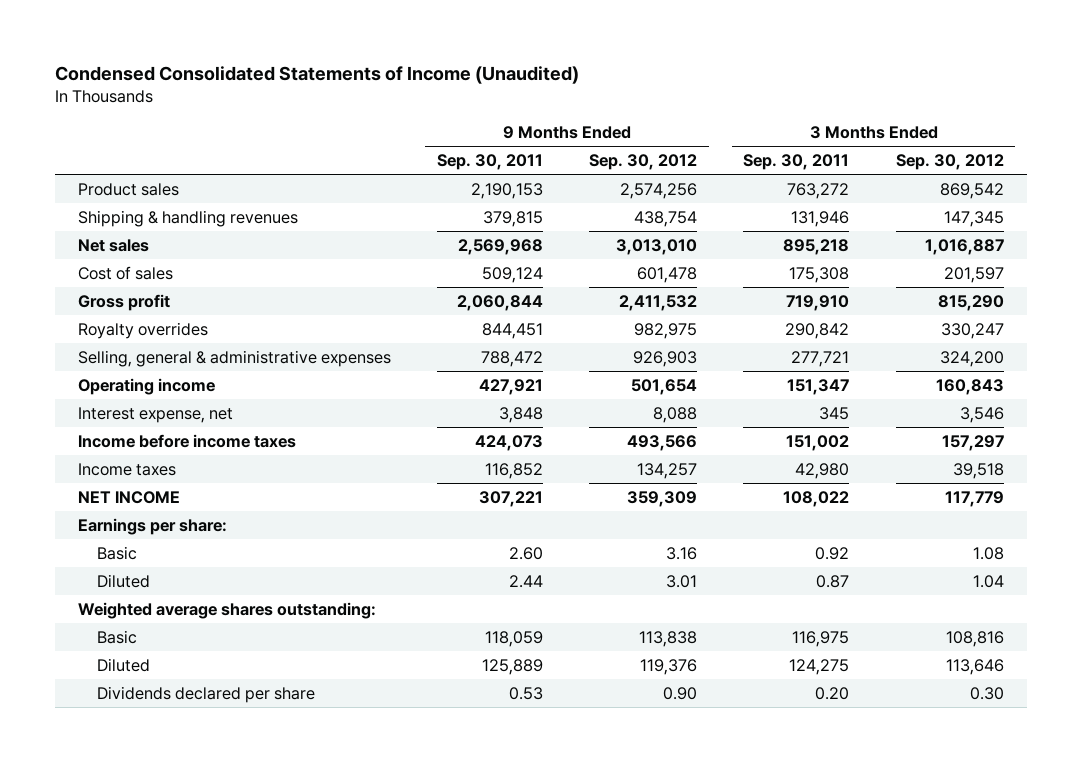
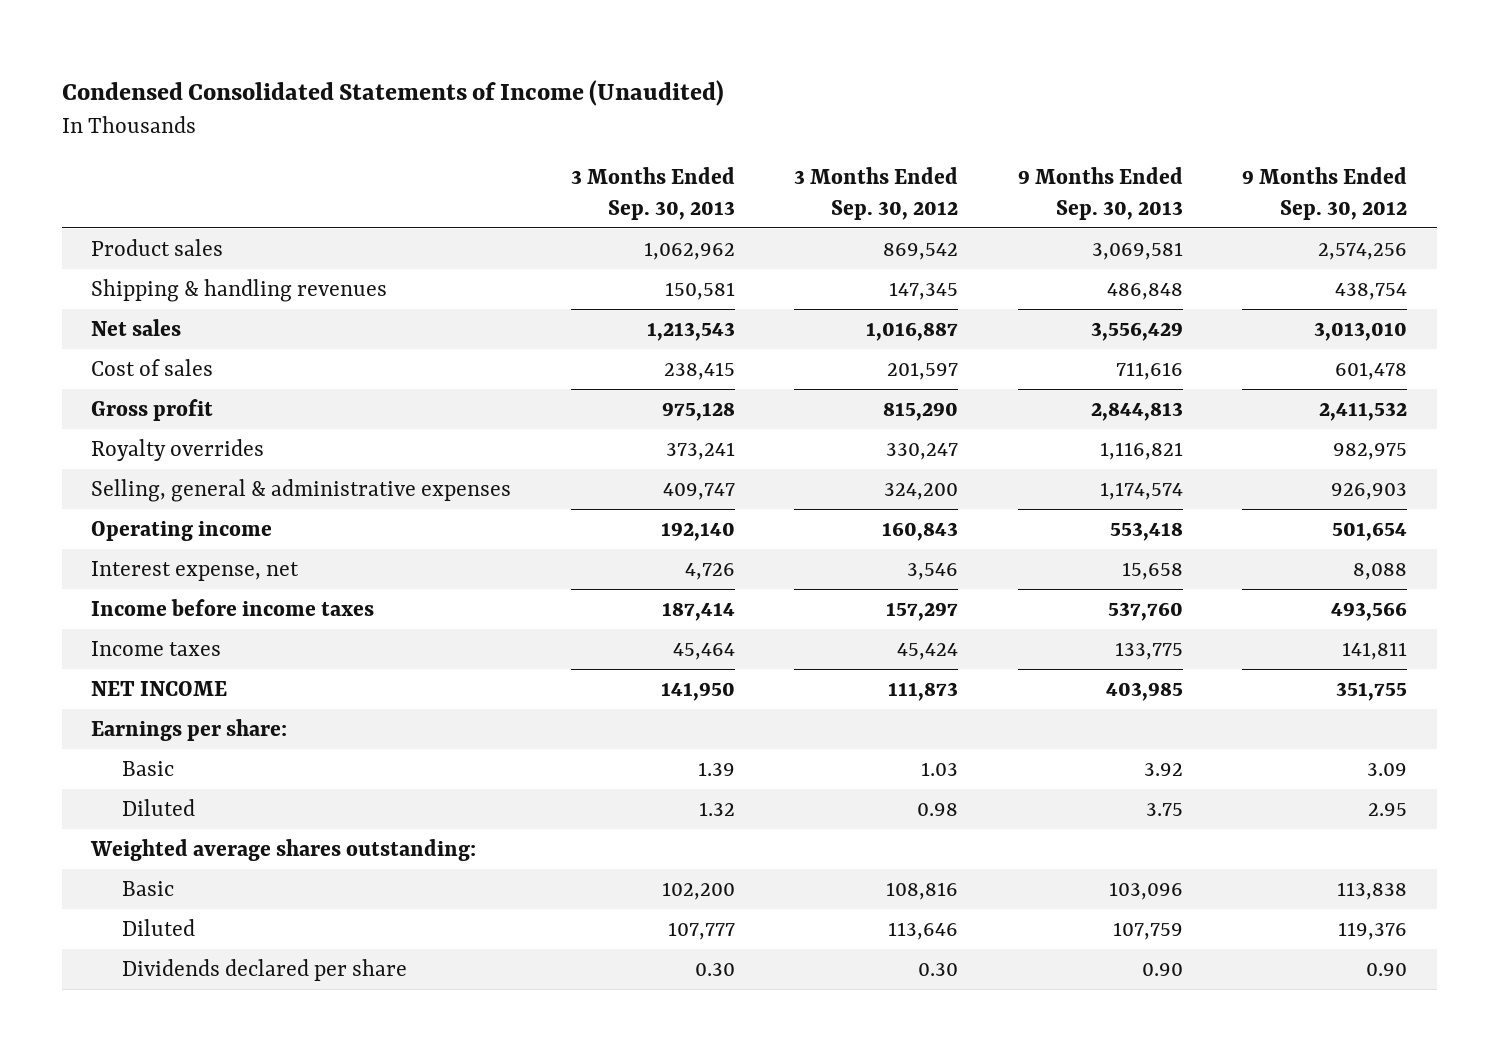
[437,153,544,170] Sep. 30, 2011 -> none
[743,153,850,170] Sep. 30, 2011 -> none
none -> [570,167,735,220] 3 Months Ended Sep. 30, 2013
none -> [1017,167,1183,220] 9 Months Ended Sep. 30, 2013
[637,462,698,479] 134,257 -> [1342,642,1408,661] 141,811
[952,462,1004,479] 39,518 -> [897,643,959,661] 45,424
[627,490,698,507] 359,309 -> [1336,682,1408,702] 351,755
[944,490,1004,507] 117,779 -> [888,682,959,702] 111,873
[666,546,698,560] 3.16 -> [1367,763,1408,777] 3.09
[972,546,1004,560] 1.08 -> [921,762,959,777] 1.03
[666,574,698,588] 3.01 -> [1368,803,1408,817] 2.95
[972,574,1004,588] 1.04 -> [917,803,959,817] 0.98

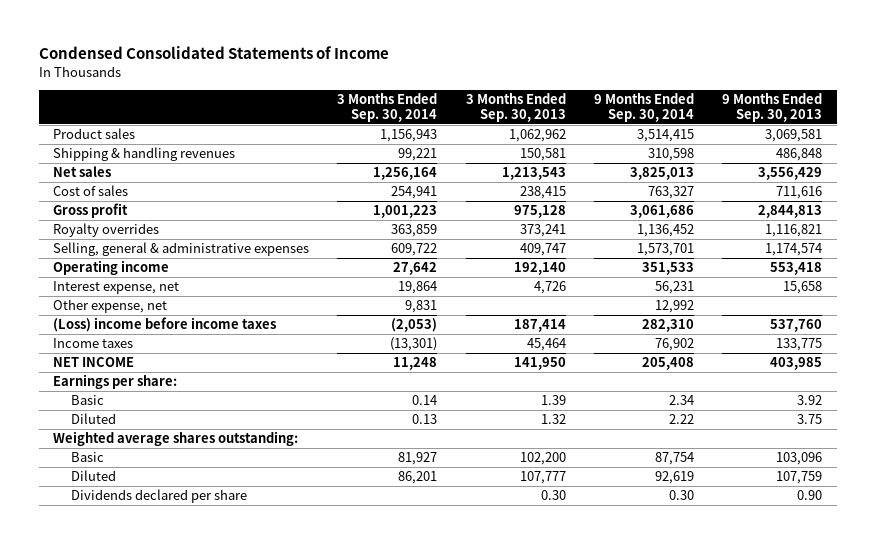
[61,79,724,106] Condensed Consolidated Statements of Income (Unaudited) -> [38,46,389,60] Condensed Consolidated Statements of Income
[794,167,959,220] 3 Months Ended Sep. 30, 2012 -> none
[1242,167,1408,220] 9 Months Ended Sep. 30, 2012 -> none
none -> [337,92,438,123] 3 Months Ended Sep. 30, 2014
none -> [593,92,694,123] 9 Months Ended Sep. 30, 2014
none -> [52,299,167,314] Other expense, net
[91,599,375,617] Income before income taxes -> [52,317,276,333] (Loss) income before income taxes

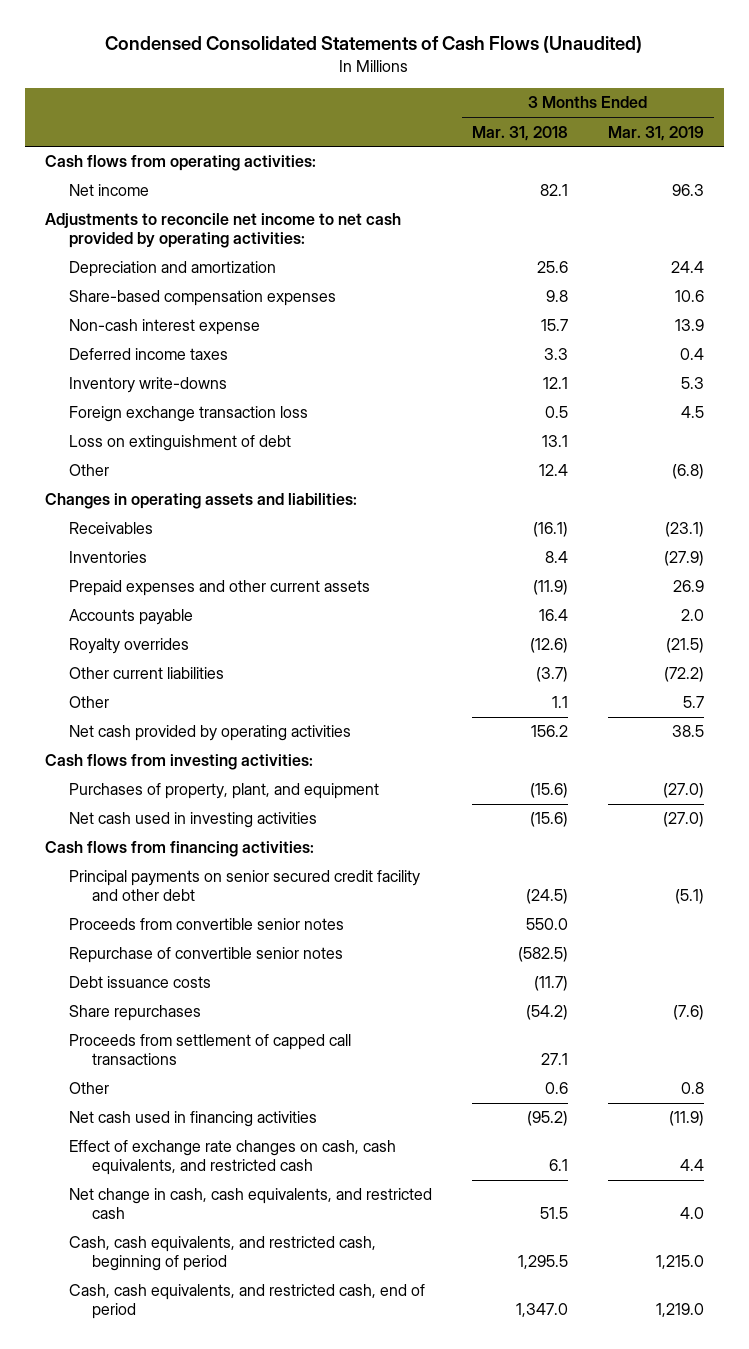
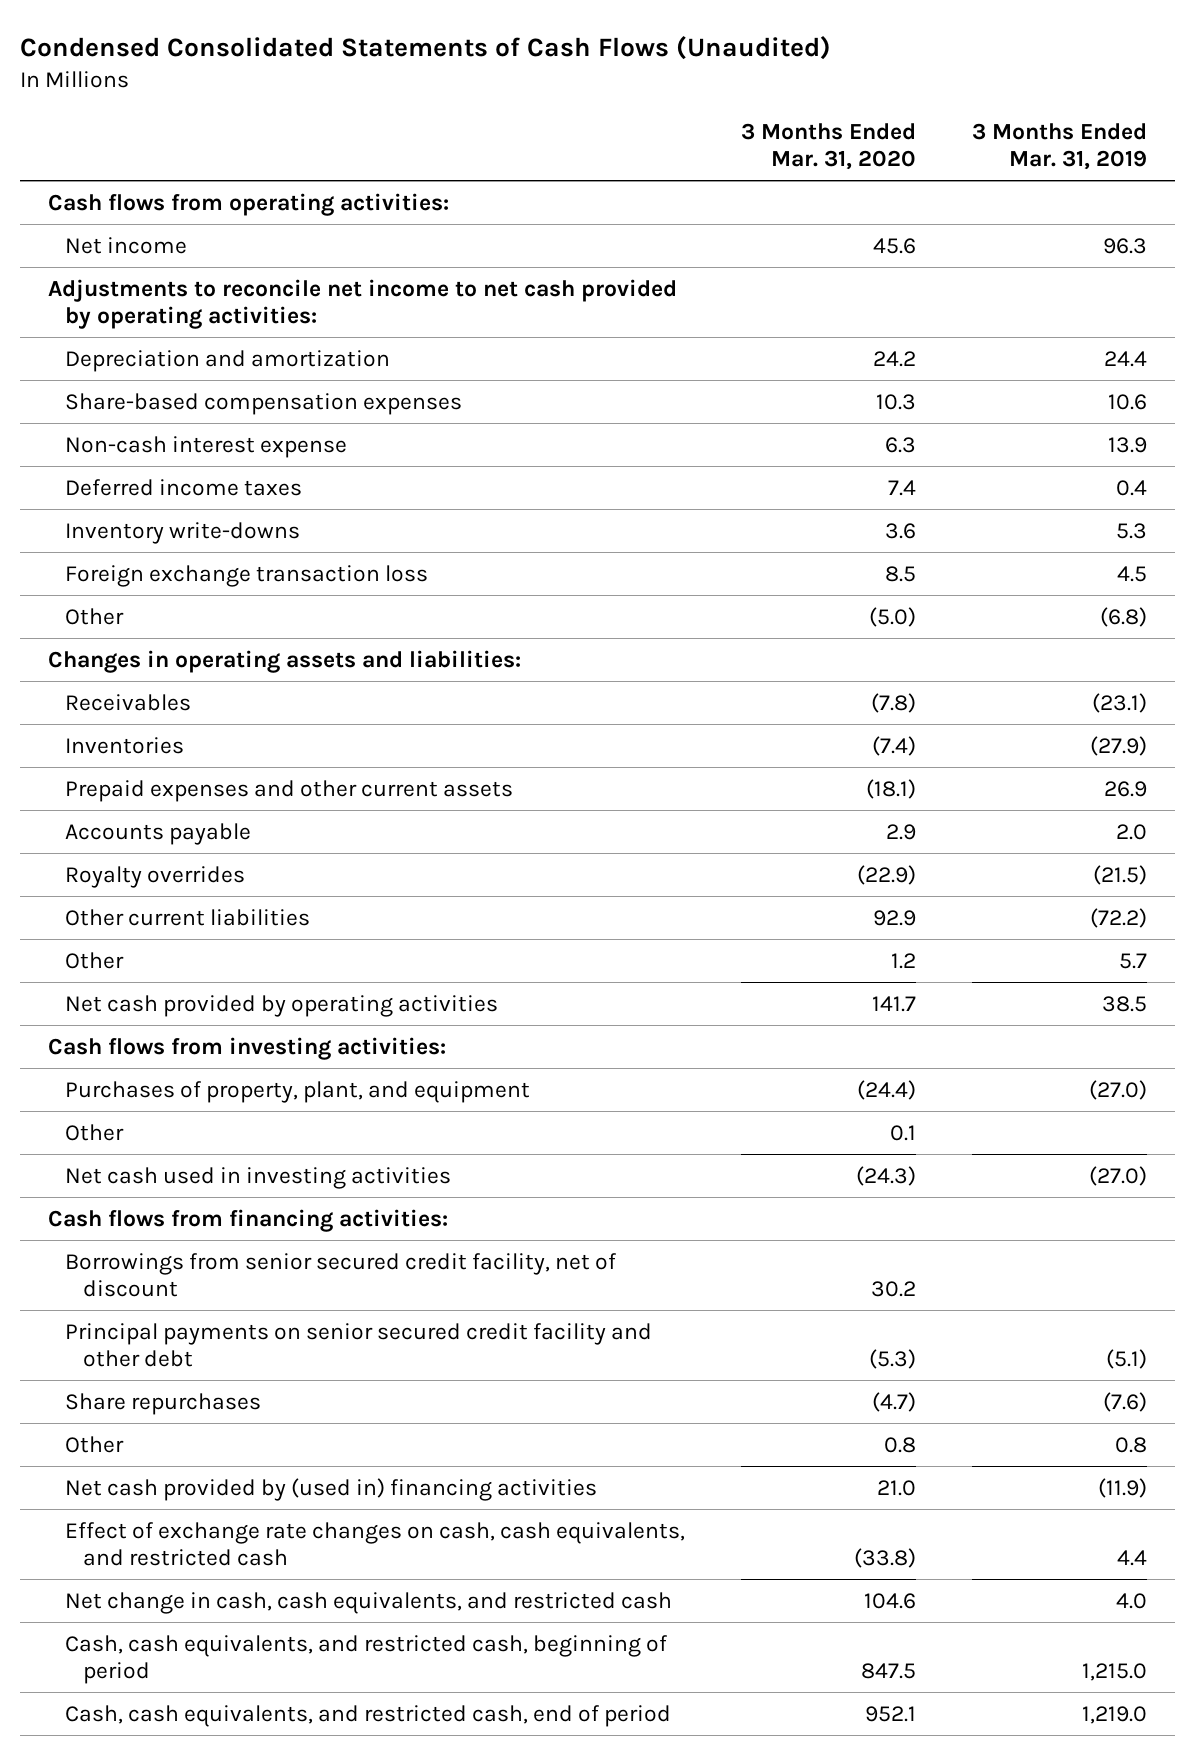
[471,125,568,141] Mar. 31, 2018 -> none
none -> [741,123,917,171] 3 Months Ended Mar. 31, 2020
[68,435,291,452] Loss on extinguishment of debt -> none
none -> [65,1123,125,1141] Other
none -> [65,1252,617,1297] Borrowings from senior secured credit facility, net of discount
[68,918,344,931] Proceeds from convertible senior notes -> none
[68,947,343,964] Repurchase of convertible senior notes -> none
[68,976,211,989] Debt issuance costs -> none
[68,1034,351,1066] Proceeds from settlement of capped call transactions -> none
[68,1111,317,1128] Net cash used in financing activities -> [65,1477,598,1501] Net cash provided by (used in) financing activities

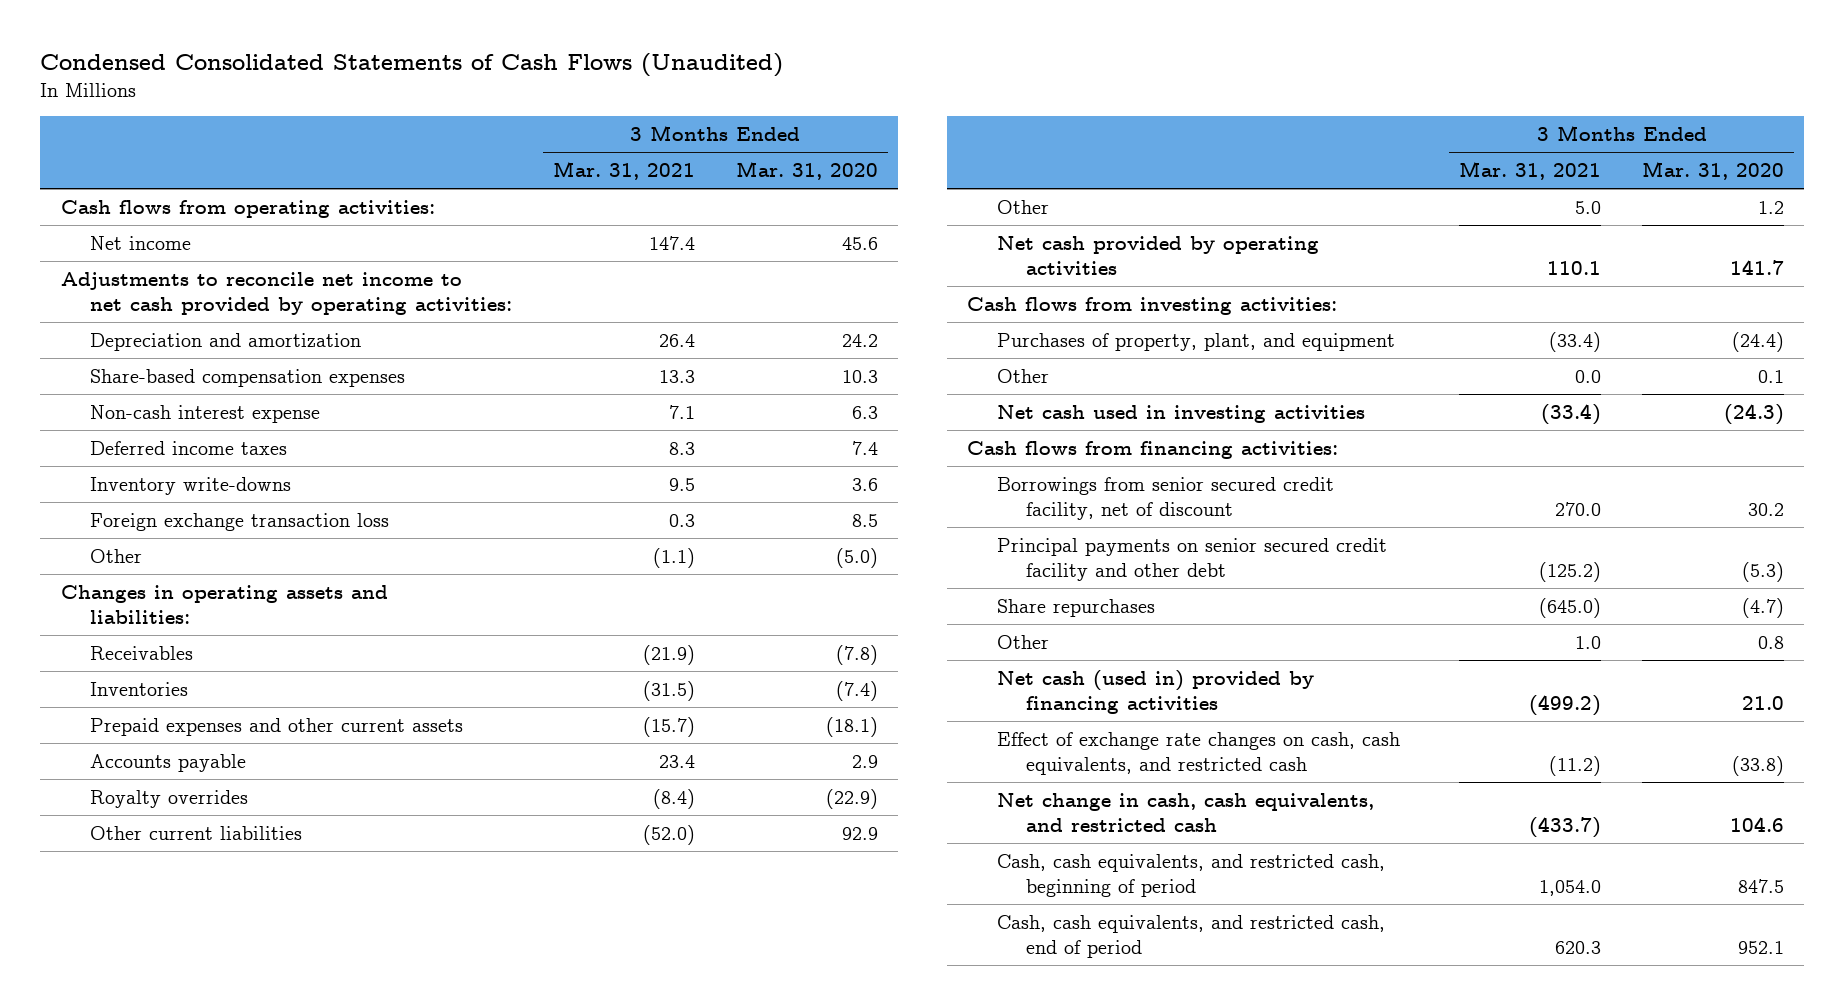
[971,123,1147,171] 3 Months Ended Mar. 31, 2019 -> none
none -> [552,160,695,180] Mar. 31, 2021
[65,1477,598,1501] Net cash provided by (used in) financing activities -> [996,669,1314,714] Net cash (used in) provided by financing activities

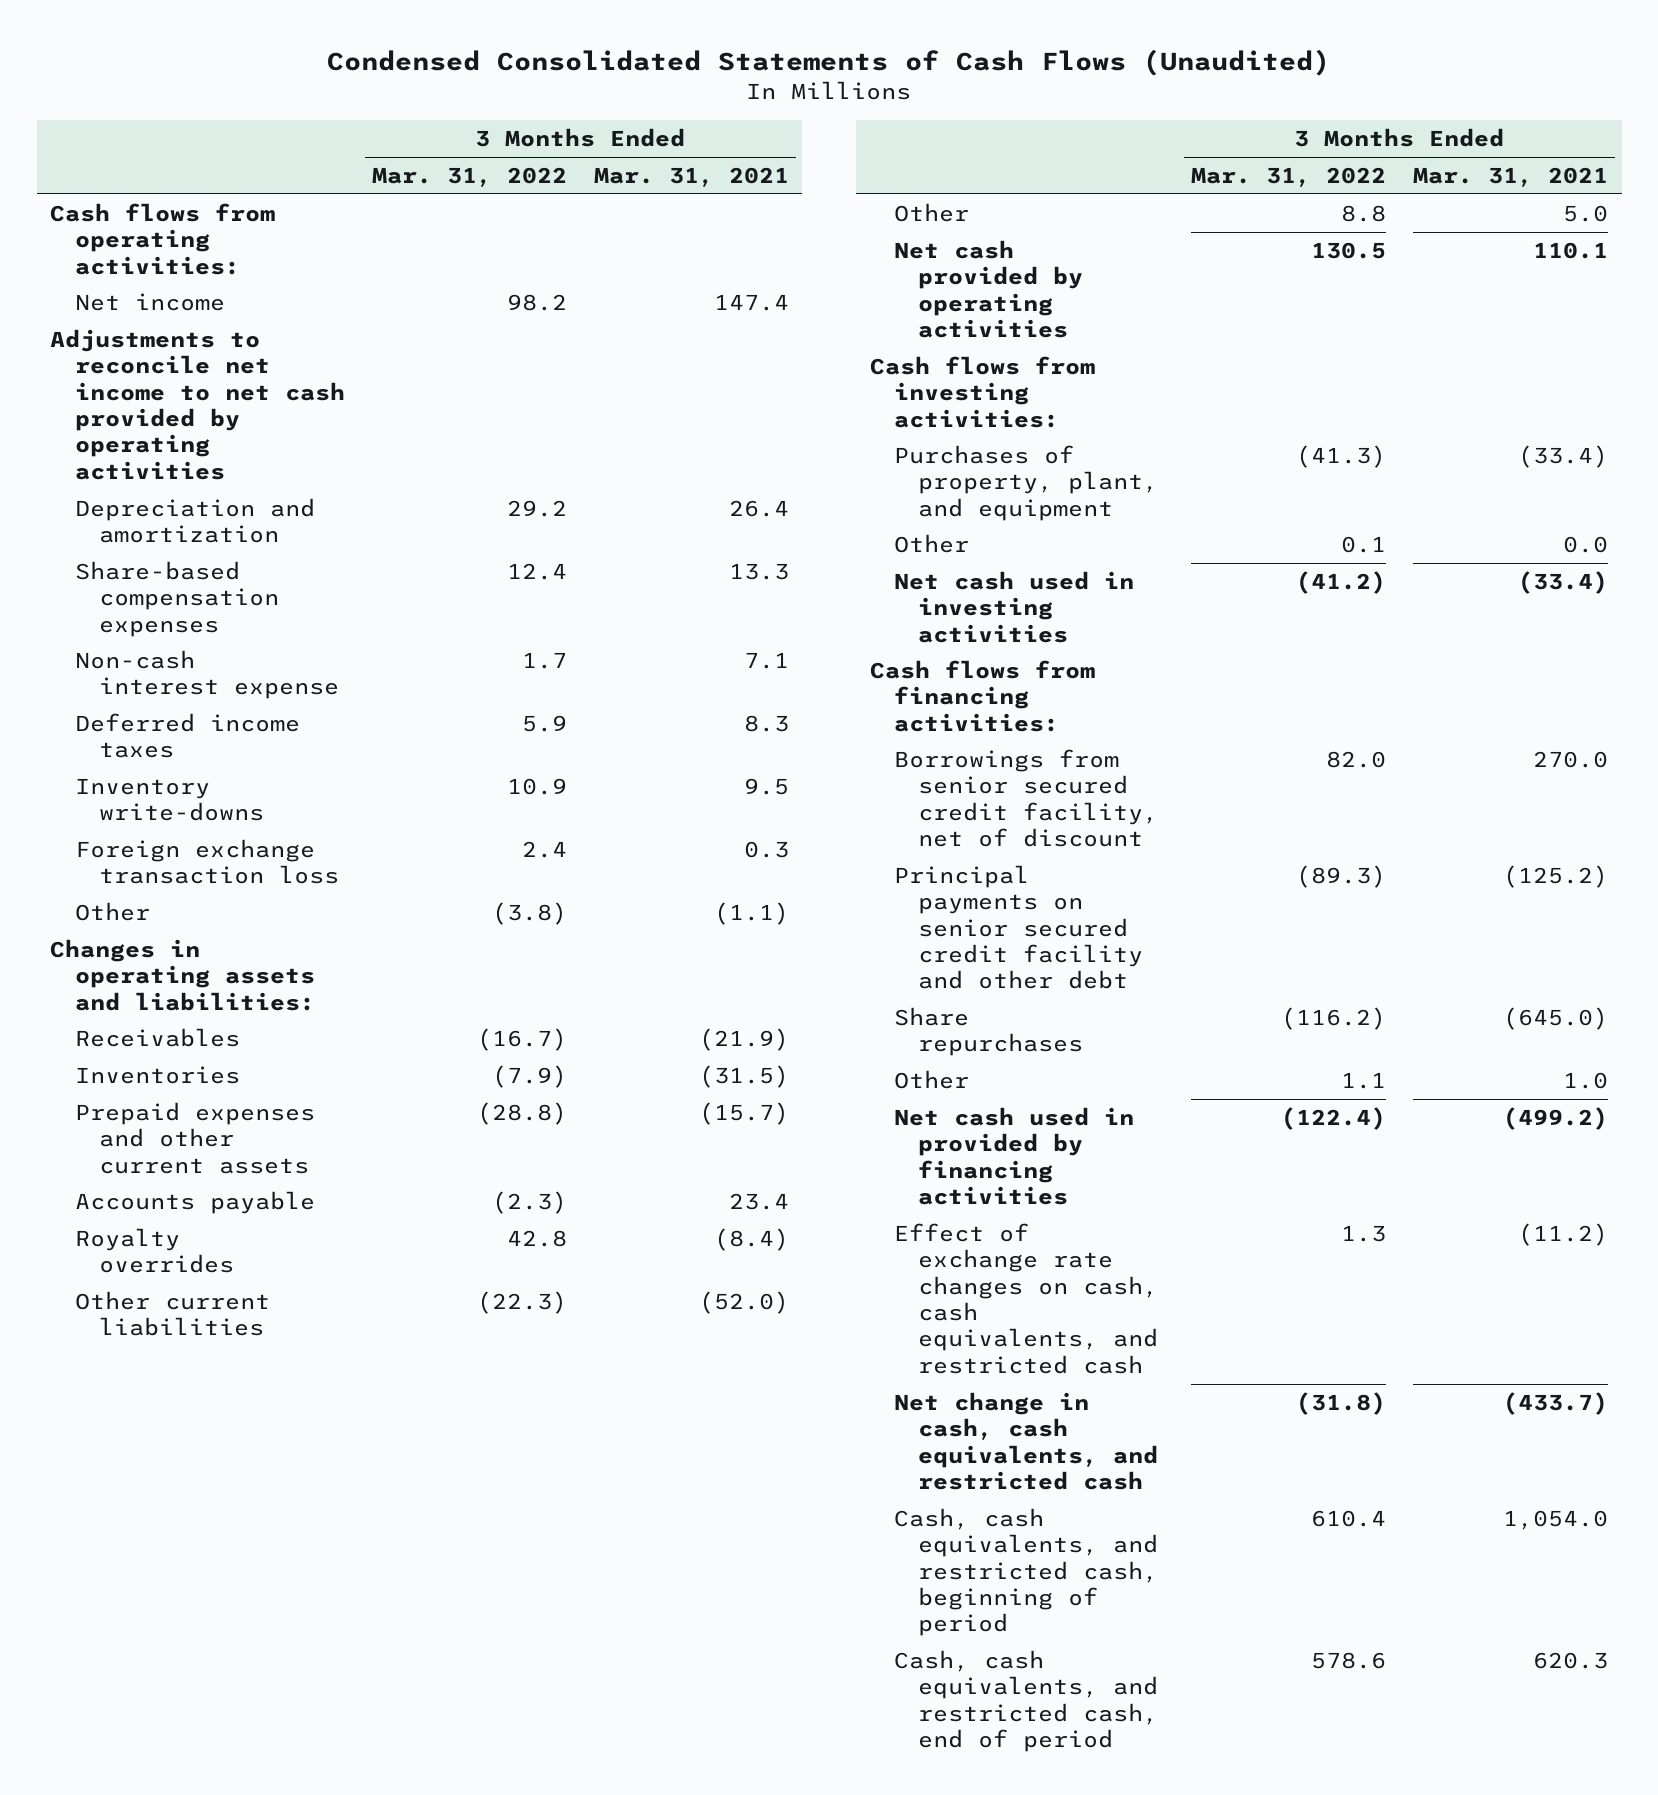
[735,160,878,180] Mar. 31, 2020 -> none
none -> [371,166,567,187] Mar. 31, 2022
[60,271,513,315] Adjustments to reconcile net income to net cash provided by operating activities: -> [50,328,345,480] Adjustments to reconcile net income to net cash provided by operating activities
[996,669,1314,714] Net cash (used in) provided by financing activities -> [893,1106,1134,1205] Net cash used in provided by financing activities

